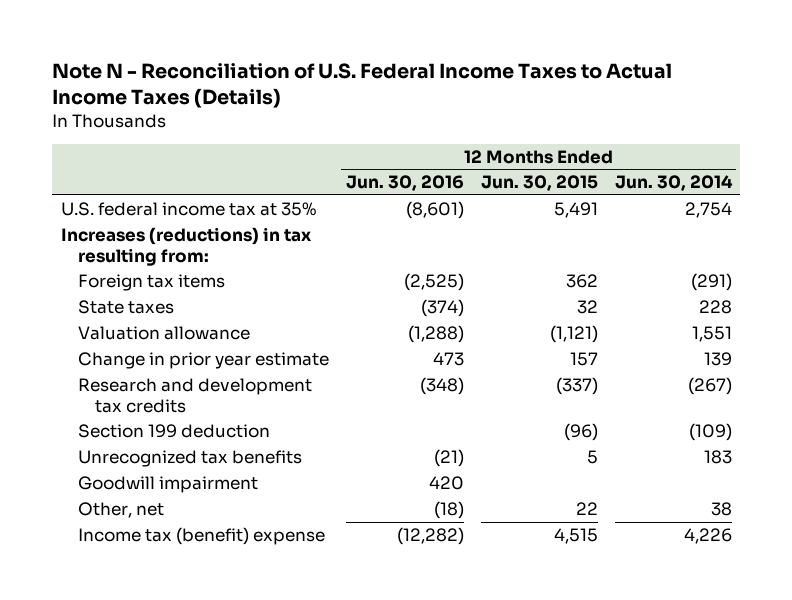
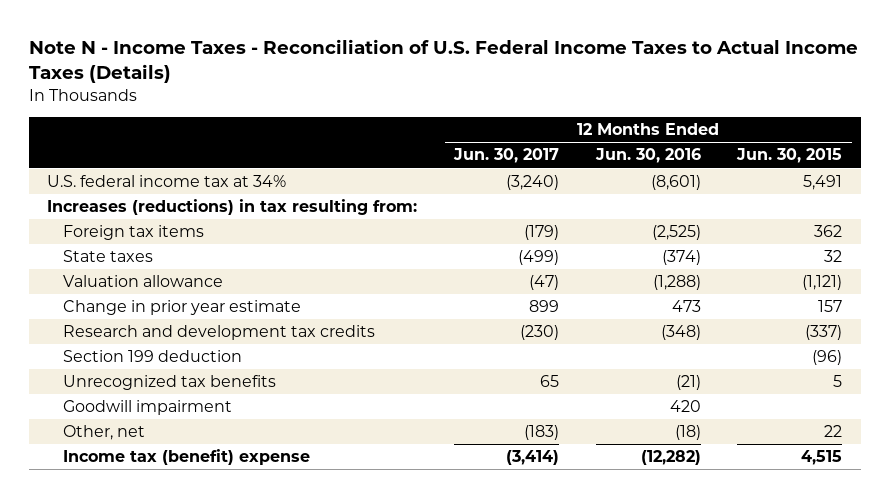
[52,63,673,109] Note N - Reconciliation of U.S. Federal Income Taxes to Actual Income Taxes (Details) -> [28,38,858,83] Note N - Income Taxes - Reconciliation of U.S. Federal Income Taxes to Actual Income Taxes (Details)
[614,175,733,192] Jun. 30, 2014 -> none
none -> [452,148,559,164] Jun. 30, 2017
[60,201,316,216] U.S. federal income tax at 35% -> [47,175,287,188] U.S. federal income tax at 34%

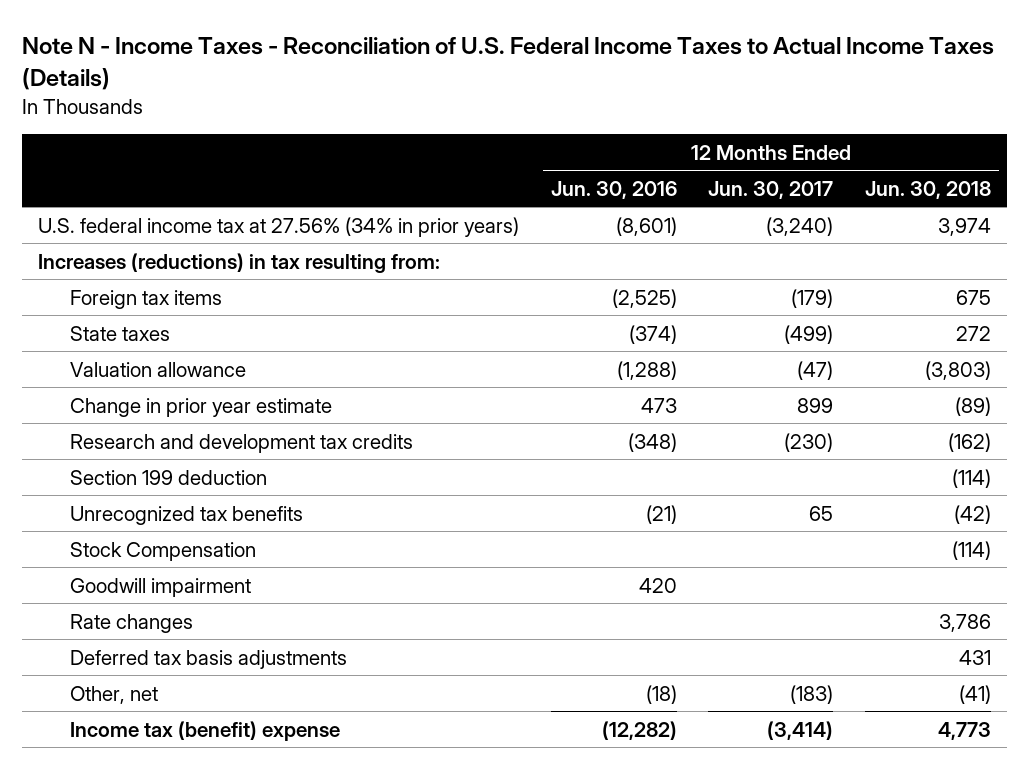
[736,148,843,164] Jun. 30, 2015 -> none
none -> [864,180,991,199] Jun. 30, 2018
[47,175,287,188] U.S. federal income tax at 34% -> [37,216,519,237] U.S. federal income tax at 27.56% (34% in prior years)
none -> [69,541,256,561] Stock Compensation
none -> [69,613,193,633] Rate changes
none -> [69,649,347,669] Deferred tax basis adjustments

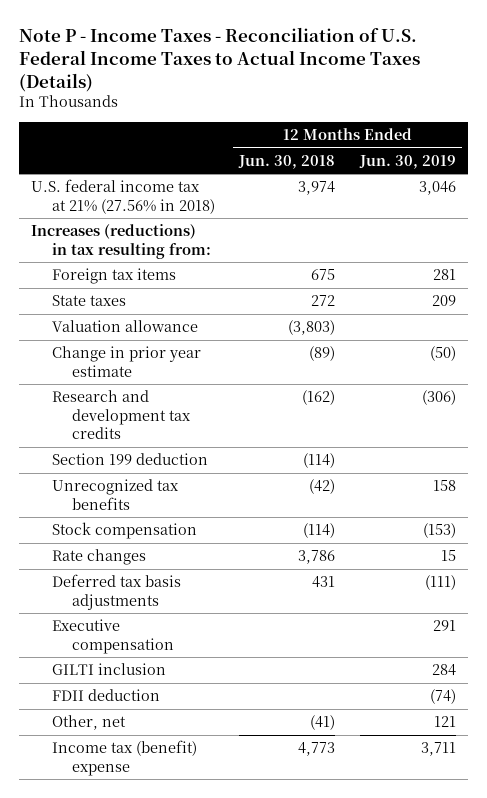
[22,36,995,90] Note N - Income Taxes - Reconciliation of U.S. Federal Income Taxes to Actual Income Taxes (Details) -> [18,26,420,92] Note P - Income Taxes - Reconciliation of U.S. Federal Income Taxes to Actual Income Taxes (Details)
[550,180,677,199] Jun. 30, 2016 -> none
[708,180,834,199] Jun. 30, 2017 -> none
none -> [359,154,457,169] Jun. 30, 2019
[37,216,519,237] U.S. federal income tax at 27.56% (34% in prior years) -> [31,179,215,214] U.S. federal income tax at 21% (27.56% in 2018)
[69,577,251,597] Goodwill impairment -> none
[69,541,256,561] Stock Compensation -> [51,522,197,540] Stock compensation
none -> [51,619,175,654] Executive compensation
none -> [51,663,166,676] GILTI inclusion
none -> [51,689,160,702] FDII deduction

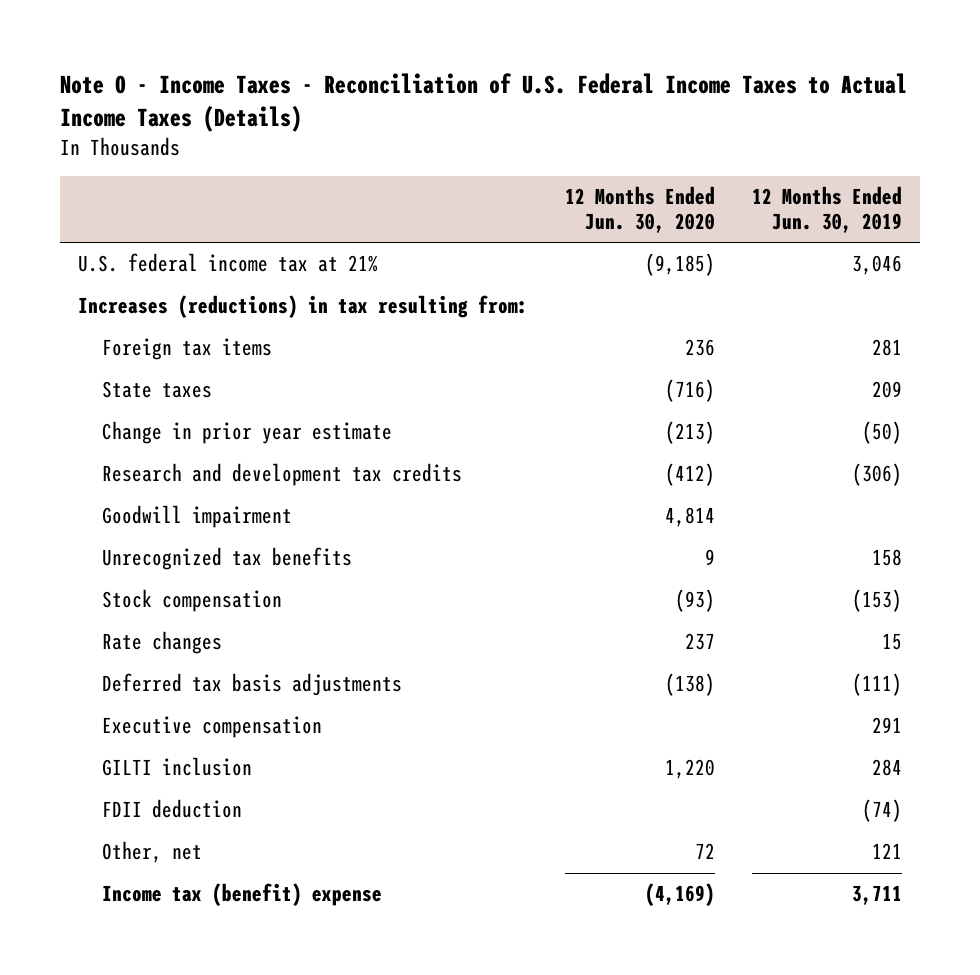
[18,26,420,92] Note P - Income Taxes - Reconciliation of U.S. Federal Income Taxes to Actual Income Taxes (Details) -> [60,73,908,133] Note O - Income Taxes - Reconciliation of U.S. Federal Income Taxes to Actual Income Taxes (Details)
[238,154,336,169] Jun. 30, 2018 -> none
none -> [564,186,715,234] 12 Months Ended Jun. 30, 2020
[31,179,215,214] U.S. federal income tax at 21% (27.56% in 2018) -> [78,253,379,273] U.S. federal income tax at 21%
[51,320,198,333] Valuation allowance -> none
[51,453,208,466] Section 199 deduction -> none
none -> [102,505,293,529] Goodwill impairment

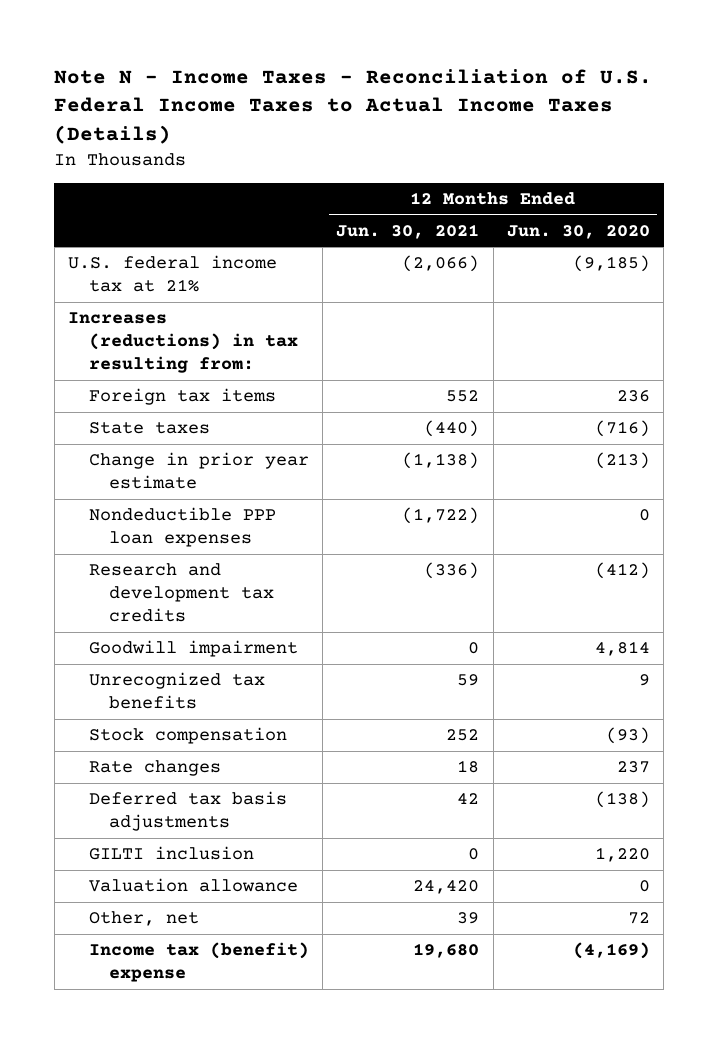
[60,73,908,133] Note O - Income Taxes - Reconciliation of U.S. Federal Income Taxes to Actual Income Taxes (Details) -> [54,68,653,144] Note N - Income Taxes - Reconciliation of U.S. Federal Income Taxes to Actual Income Taxes (Details)
[751,186,902,234] 12 Months Ended Jun. 30, 2019 -> none
none -> [336,223,480,239] Jun. 30, 2021
none -> [88,507,276,548] Nondeductible PPP loan expenses
[102,716,323,739] Executive compensation -> none
[102,799,243,819] FDII deduction -> none
none -> [88,878,298,893] Valuation allowance

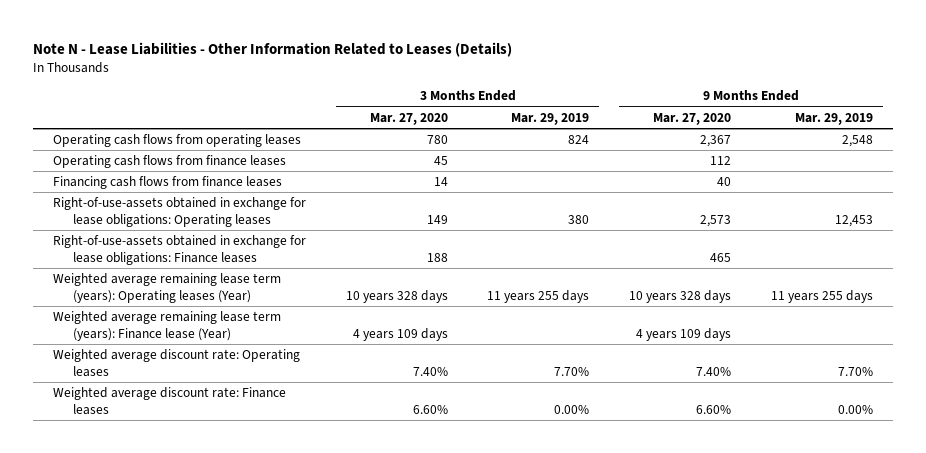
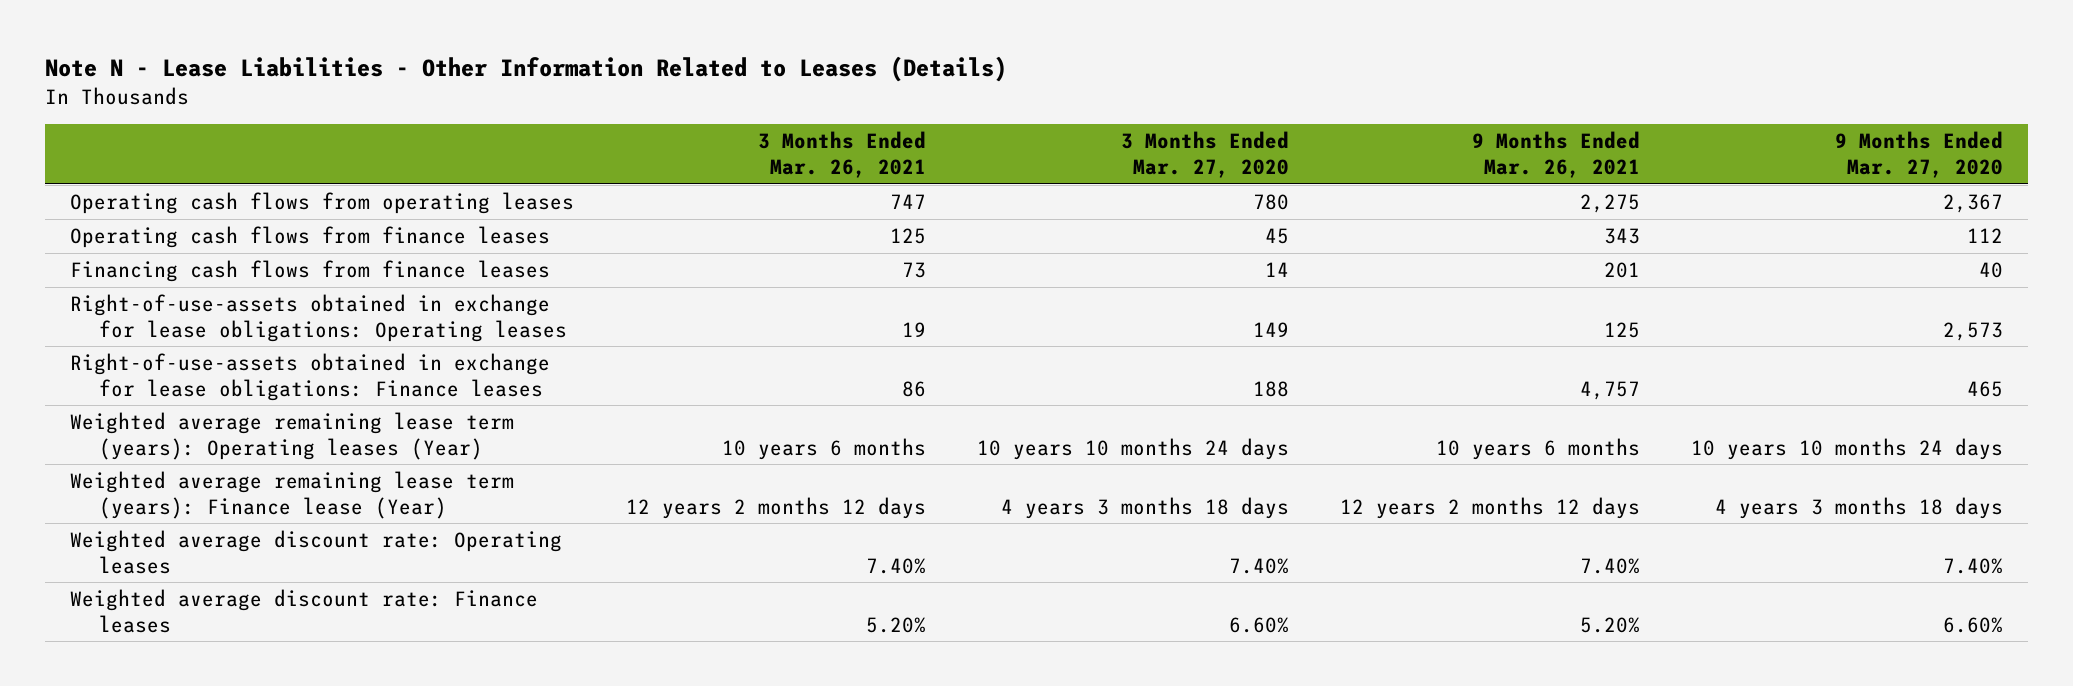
[511,112,590,125] Mar. 29, 2019 -> none
[794,112,873,125] Mar. 29, 2019 -> none
none -> [757,131,926,178] 3 Months Ended Mar. 26, 2021
none -> [1471,131,1640,178] 9 Months Ended Mar. 26, 2021
[345,290,448,304] 10 years 328 days -> [976,437,1289,460] 10 years 10 months 24 days
[629,290,732,304] 10 years 328 days -> [1690,437,2003,460] 10 years 10 months 24 days
[352,328,448,342] 4 years 109 days -> [1000,496,1289,519] 4 years 3 months 18 days
[636,328,732,342] 4 years 109 days -> [1714,496,2003,519] 4 years 3 months 18 days

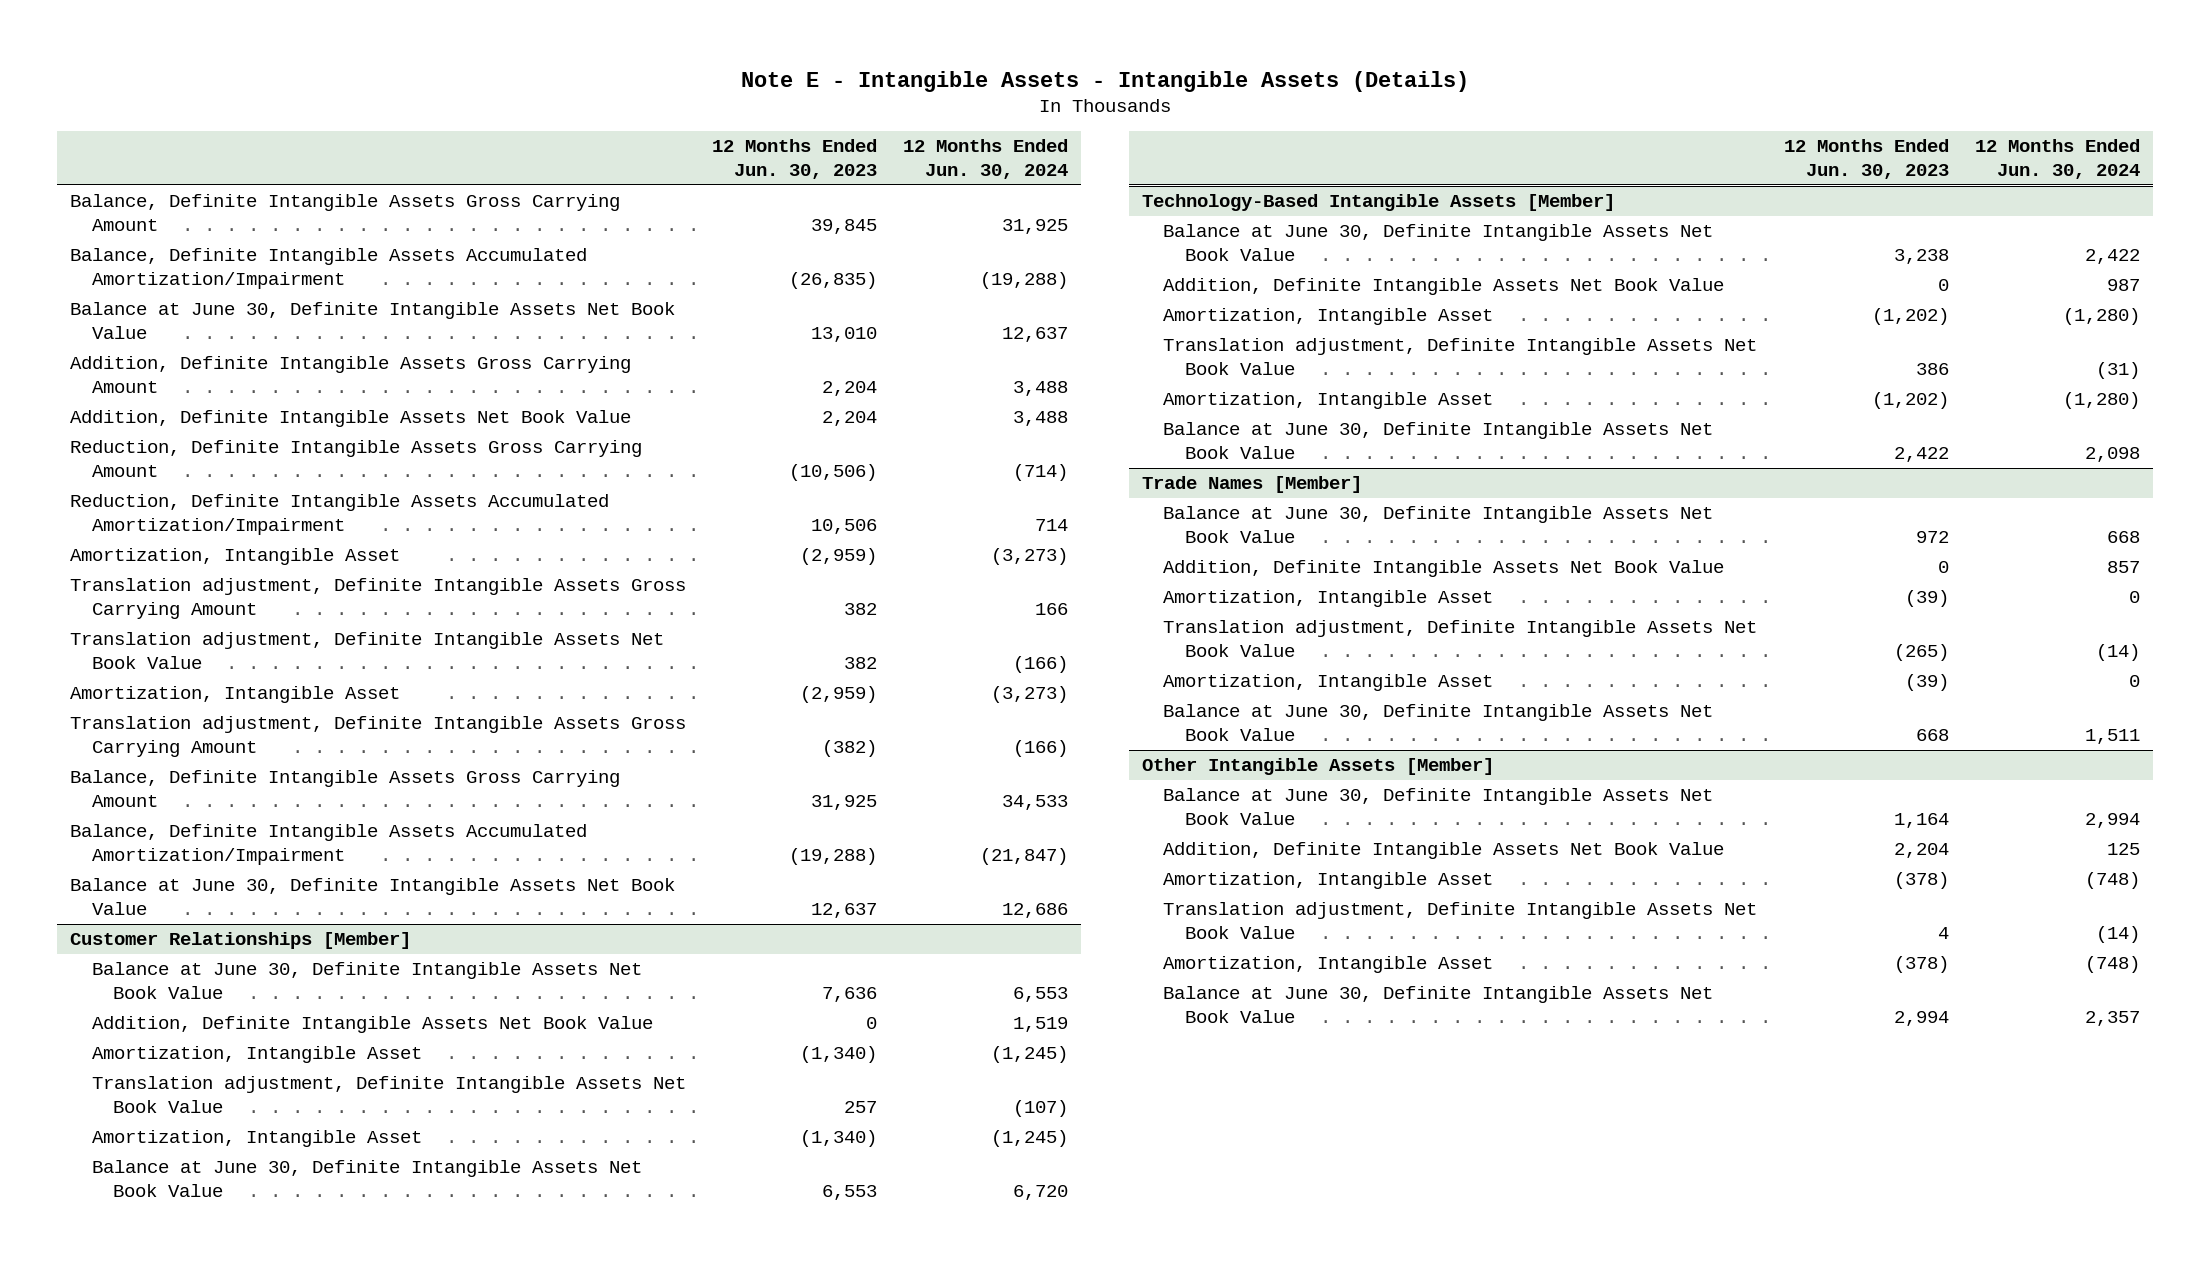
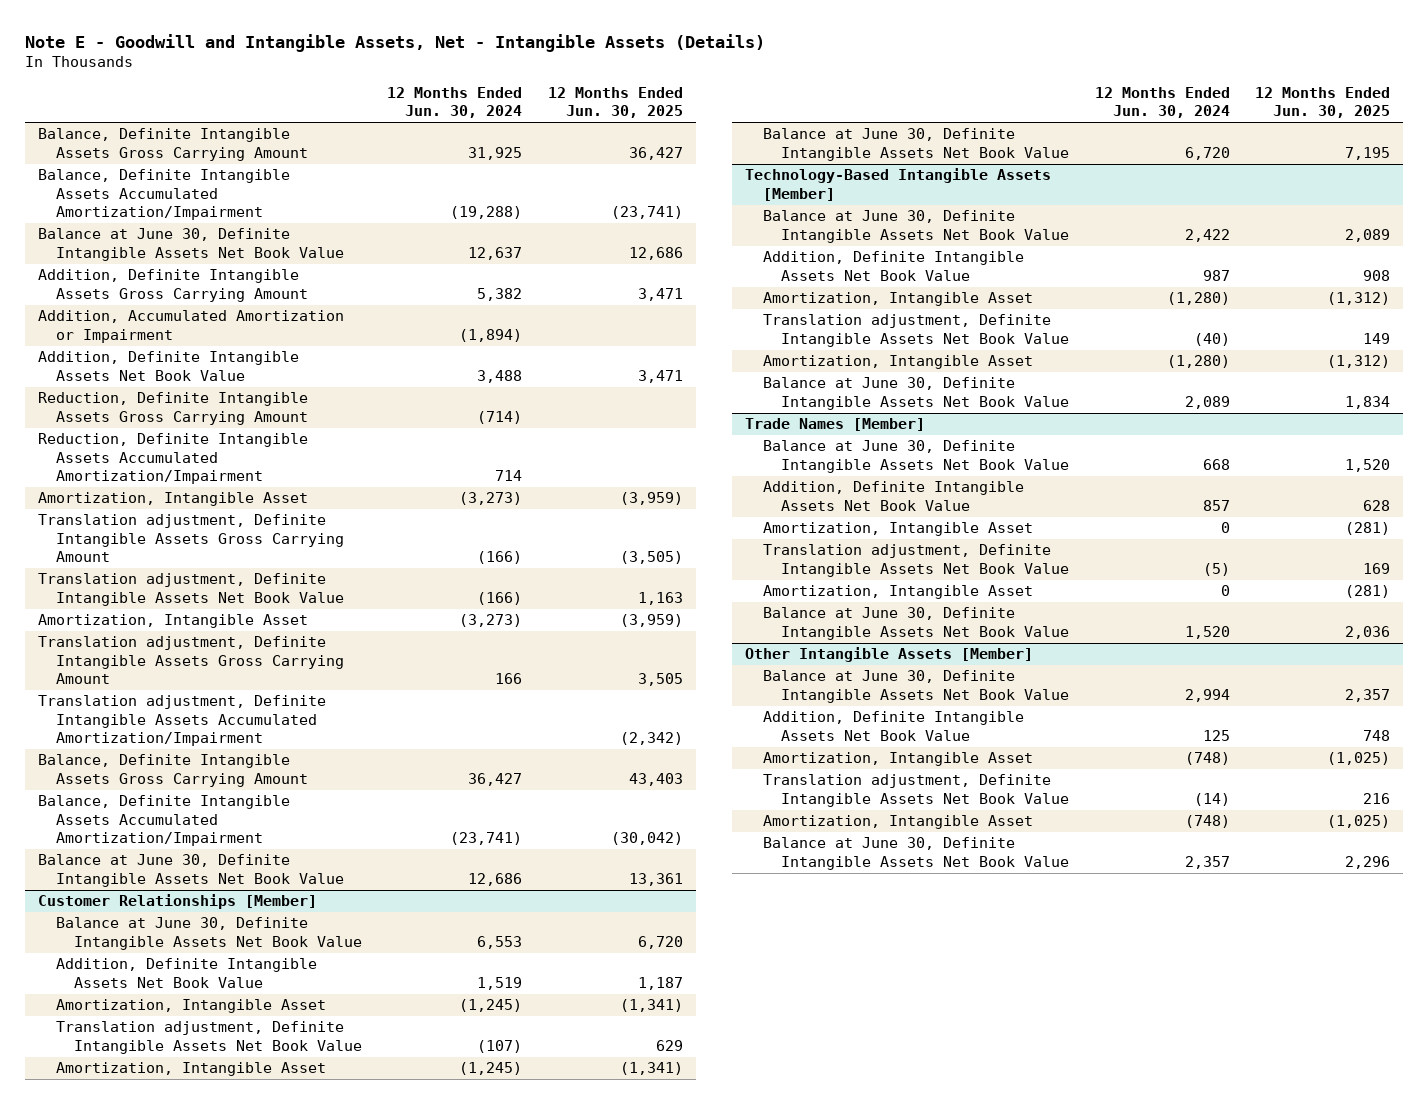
[741,70,1470,92] Note E - Intangible Assets - Intangible Assets (Details) -> [25,33,766,52] Note E - Goodwill and Intangible Assets, Net - Intangible Assets (Details)
[712,139,878,180] 12 Months Ended Jun. 30, 2023 -> none
none -> [548,87,684,119] 12 Months Ended Jun. 30, 2025
[1013,380,1069,396] 3,488 -> [477,287,523,301] 5,382
none -> [38,310,345,343] Addition, Accumulated Amortization or Impairment
[70,716,687,757] Translation adjustment, Definite Intangible Assets Gross Carrying Amount -> [38,514,344,563] Translation adjustment, Definite Intangible Assets Gross Carrying Amount
[70,578,687,619] Translation adjustment, Definite Intangible Assets Gross Carrying Amount -> [38,636,344,685] Translation adjustment, Definite Intangible Assets Gross Carrying Amount
none -> [38,695,327,747] Translation adjustment, Definite Intangible Assets Accumulated Amortization/Impairment
[1002,794,1069,810] 34,533 -> [468,772,523,786] 36,427
[980,847,1069,865] (21,847) -> [450,832,523,846] (23,741)
[2096,361,2141,379] (31) -> [1193,332,1230,346] (40)
[2085,446,2141,462] 2,098 -> [1184,395,1230,409] 2,089
[2096,643,2141,661] (14) -> [1202,562,1230,576] (5)
[2085,728,2141,744] 1,511 -> [1184,625,1230,639] 1,520

